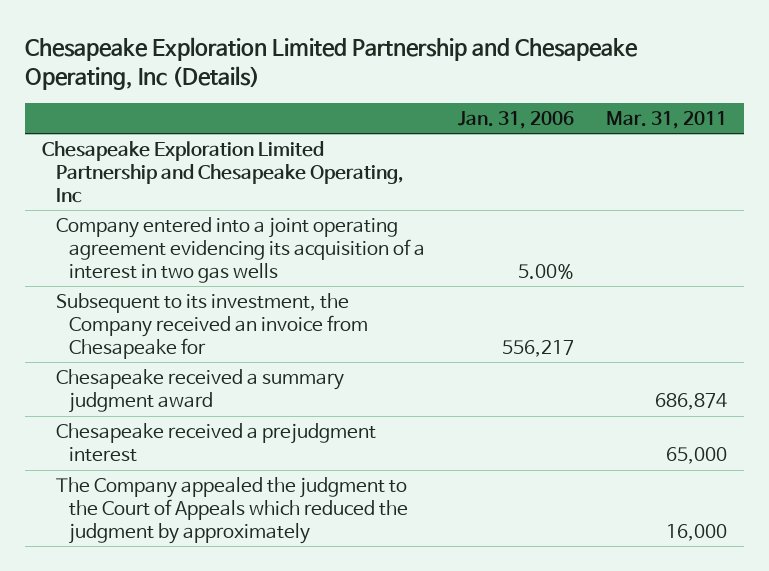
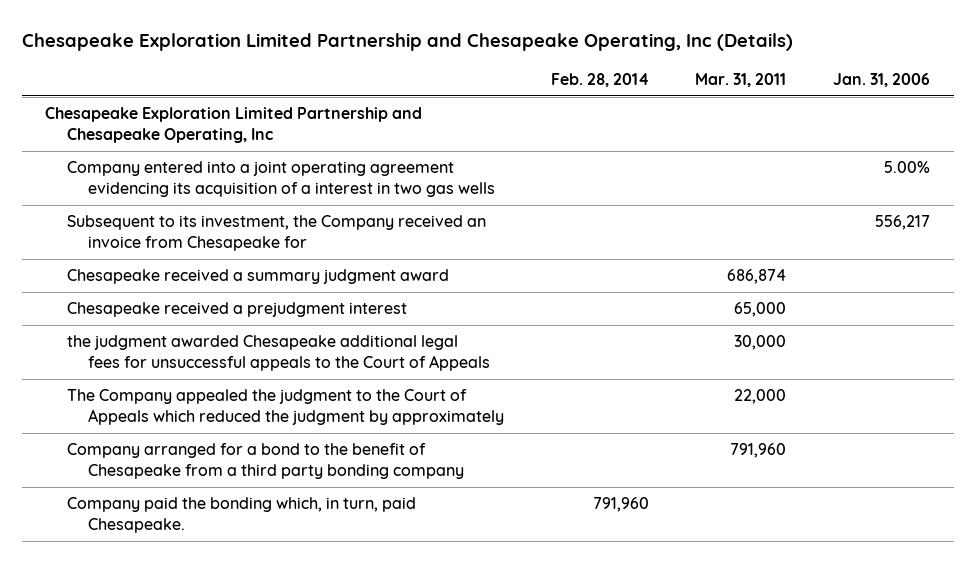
none -> [550,73,649,88] Feb. 28, 2014
none -> [66,335,490,372] the judgment awarded Chesapeake additional legal fees for unsuccessful appeals to the Court of Appeals
[666,523,728,541] 16,000 -> [734,389,787,405] 22,000
none -> [66,443,464,480] Company arranged for a bond to the benefit of Chesapeake from a third party bonding company
none -> [66,497,416,534] Company paid the bonding which, in turn, paid Chesapeake.

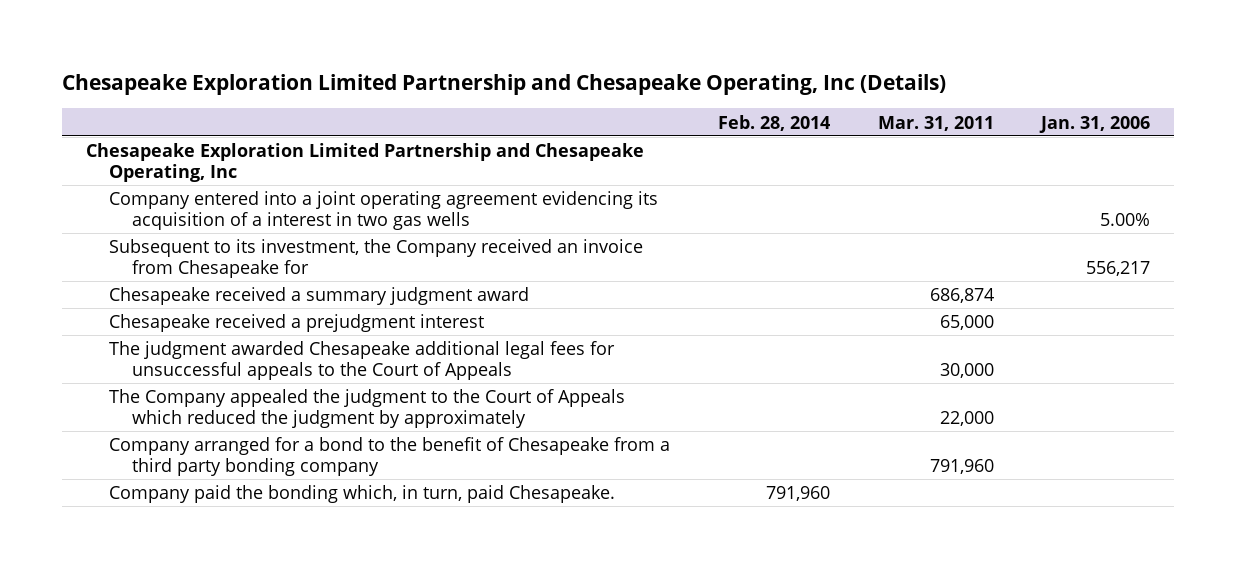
[66,335,490,372] the judgment awarded Chesapeake additional legal fees for unsuccessful appeals to the Court of Appeals -> [108,341,615,381] The judgment awarded Chesapeake additional legal fees for unsuccessful appeals to the Court of Appeals

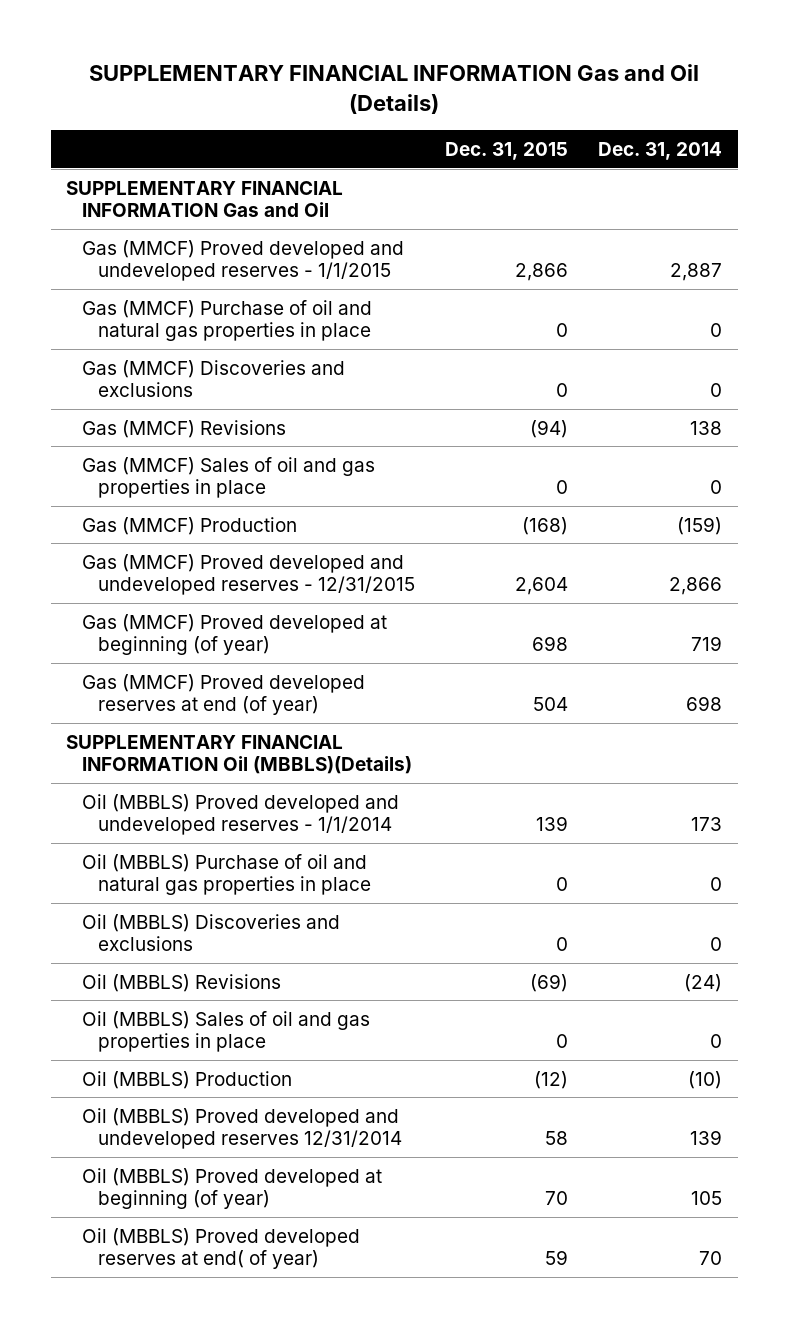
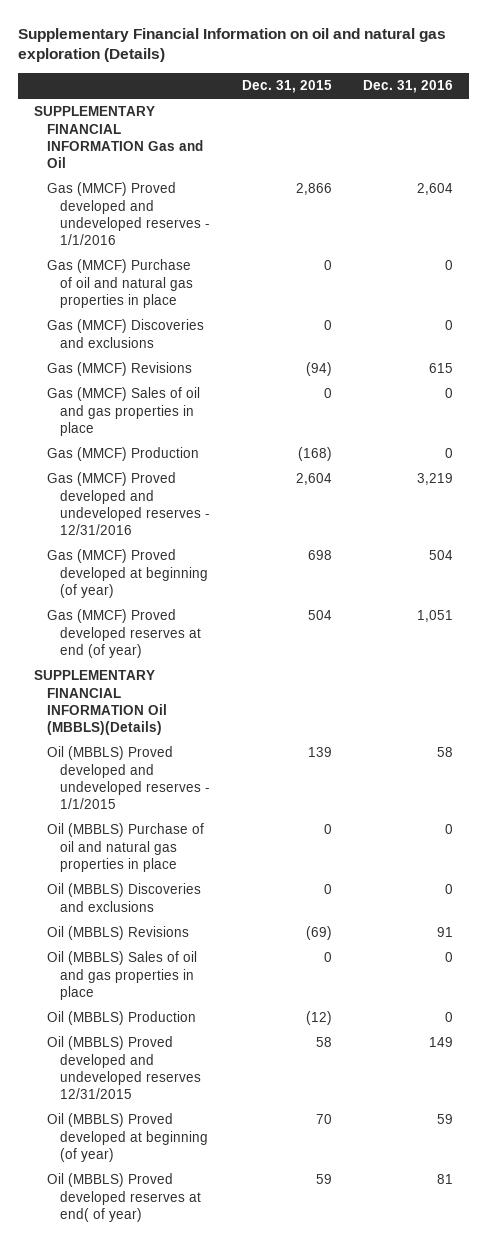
[89,64,700,114] SUPPLEMENTARY FINANCIAL INFORMATION Gas and Oil (Details) -> [17,27,446,63] Supplementary Financial Information on oil and natural gas exploration (Details)
[598,141,723,160] Dec. 31, 2014 -> none
none -> [363,80,454,94] Dec. 31, 2016
[82,239,405,282] Gas (MMCF) Proved developed and undeveloped reserves - 1/1/2015 -> [46,182,210,246] Gas (MMCF) Proved developed and undeveloped reserves - 1/1/2016
[82,553,415,596] Gas (MMCF) Proved developed and undeveloped reserves - 12/31/2015 -> [46,472,210,536] Gas (MMCF) Proved developed and undeveloped reserves - 12/31/2016
[82,793,400,836] Oil (MBBLS) Proved developed and undeveloped reserves - 1/1/2014 -> [46,746,210,810] Oil (MBBLS) Proved developed and undeveloped reserves - 1/1/2015
[82,1107,402,1150] Oil (MBBLS) Proved developed and undeveloped reserves 12/31/2014 -> [46,1036,201,1100] Oil (MBBLS) Proved developed and undeveloped reserves 12/31/2015

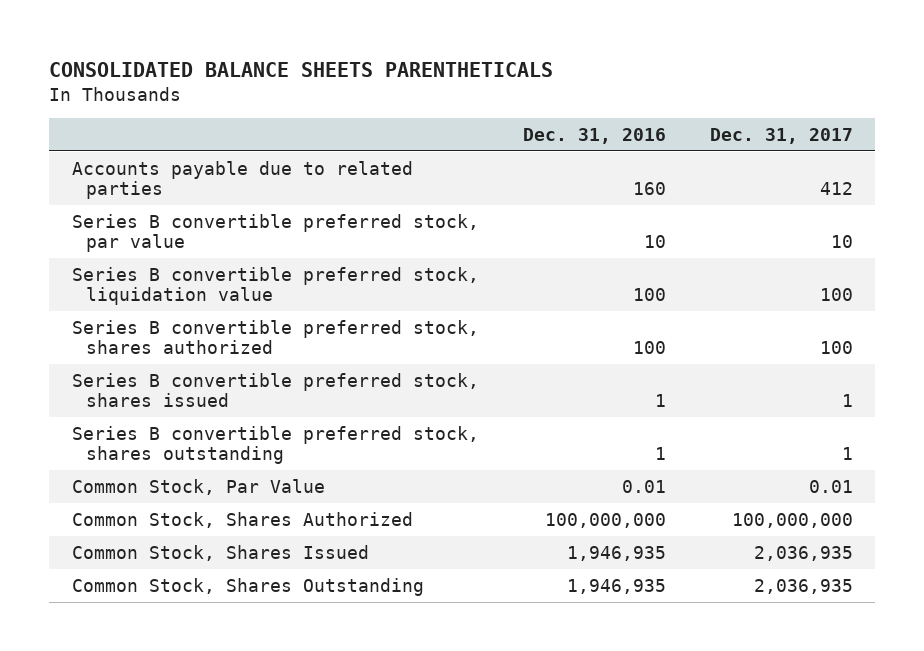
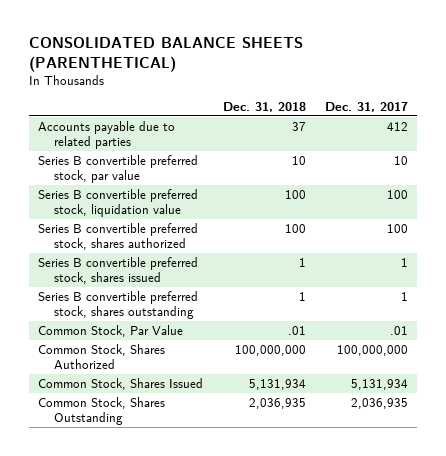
[49,61,554,77] CONSOLIDATED BALANCE SHEETS PARENTHETICALS -> [28,37,303,72] CONSOLIDATED BALANCE SHEETS (PARENTHETICAL)
[522,127,666,144] Dec. 31, 2016 -> none
none -> [222,101,306,112] Dec. 31, 2018
[808,479,853,493] 0.01 -> [389,325,408,335] .01
[753,545,853,561] 2,036,935 -> [350,378,408,390] 5,131,934

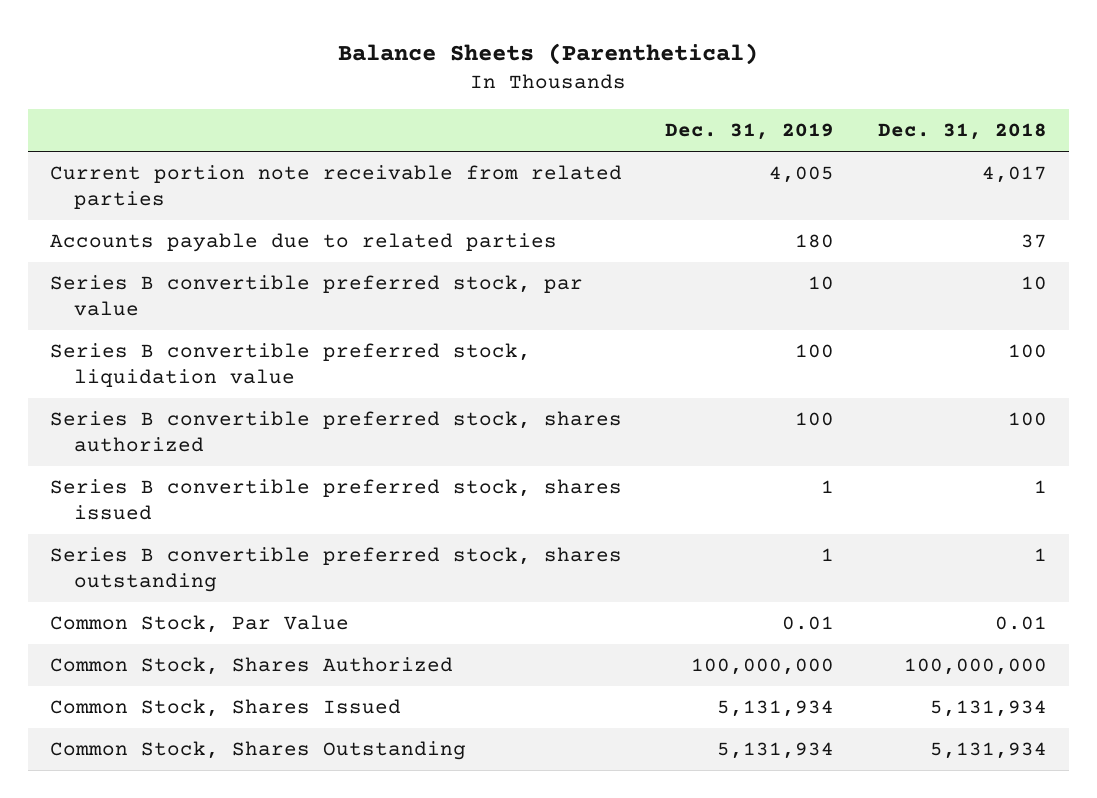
[28,37,303,72] CONSOLIDATED BALANCE SHEETS (PARENTHETICAL) -> [338,43,759,66] Balance Sheets (Parenthetical)
[324,101,408,112] Dec. 31, 2017 -> none
none -> [665,123,835,141] Dec. 31, 2019
none -> [49,165,622,210] Current portion note receivable from related parties
[287,325,306,335] .01 -> [995,616,1048,631] 0.01
[248,397,306,409] 2,036,935 -> [930,742,1048,760] 5,131,934

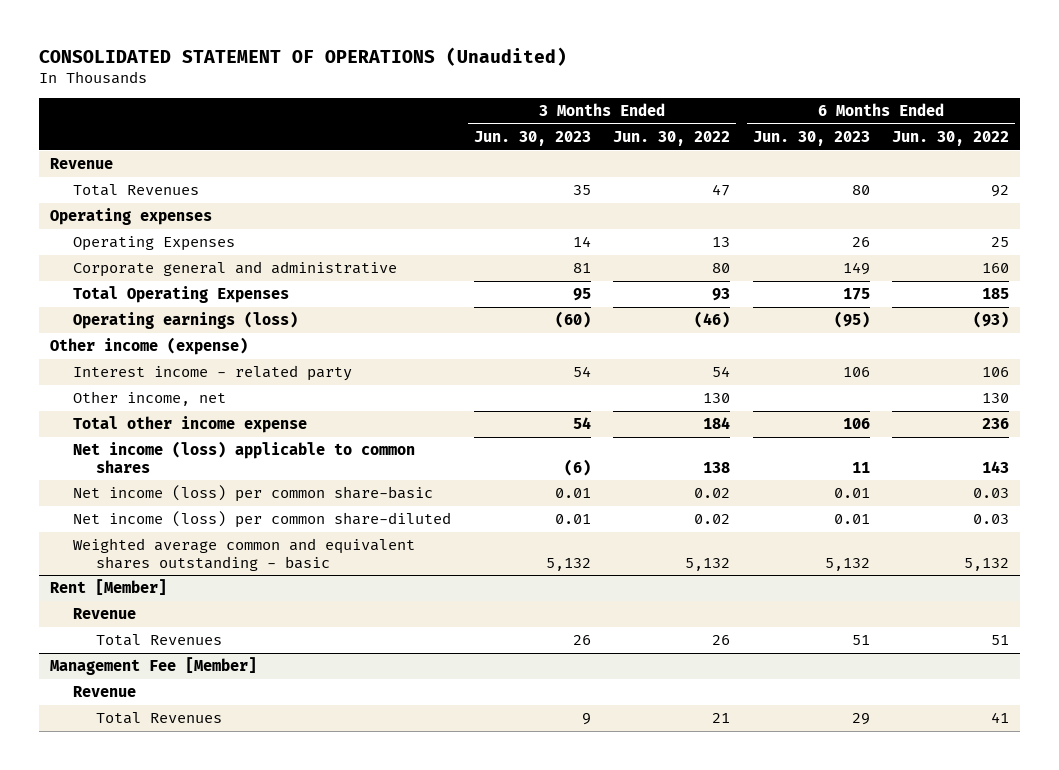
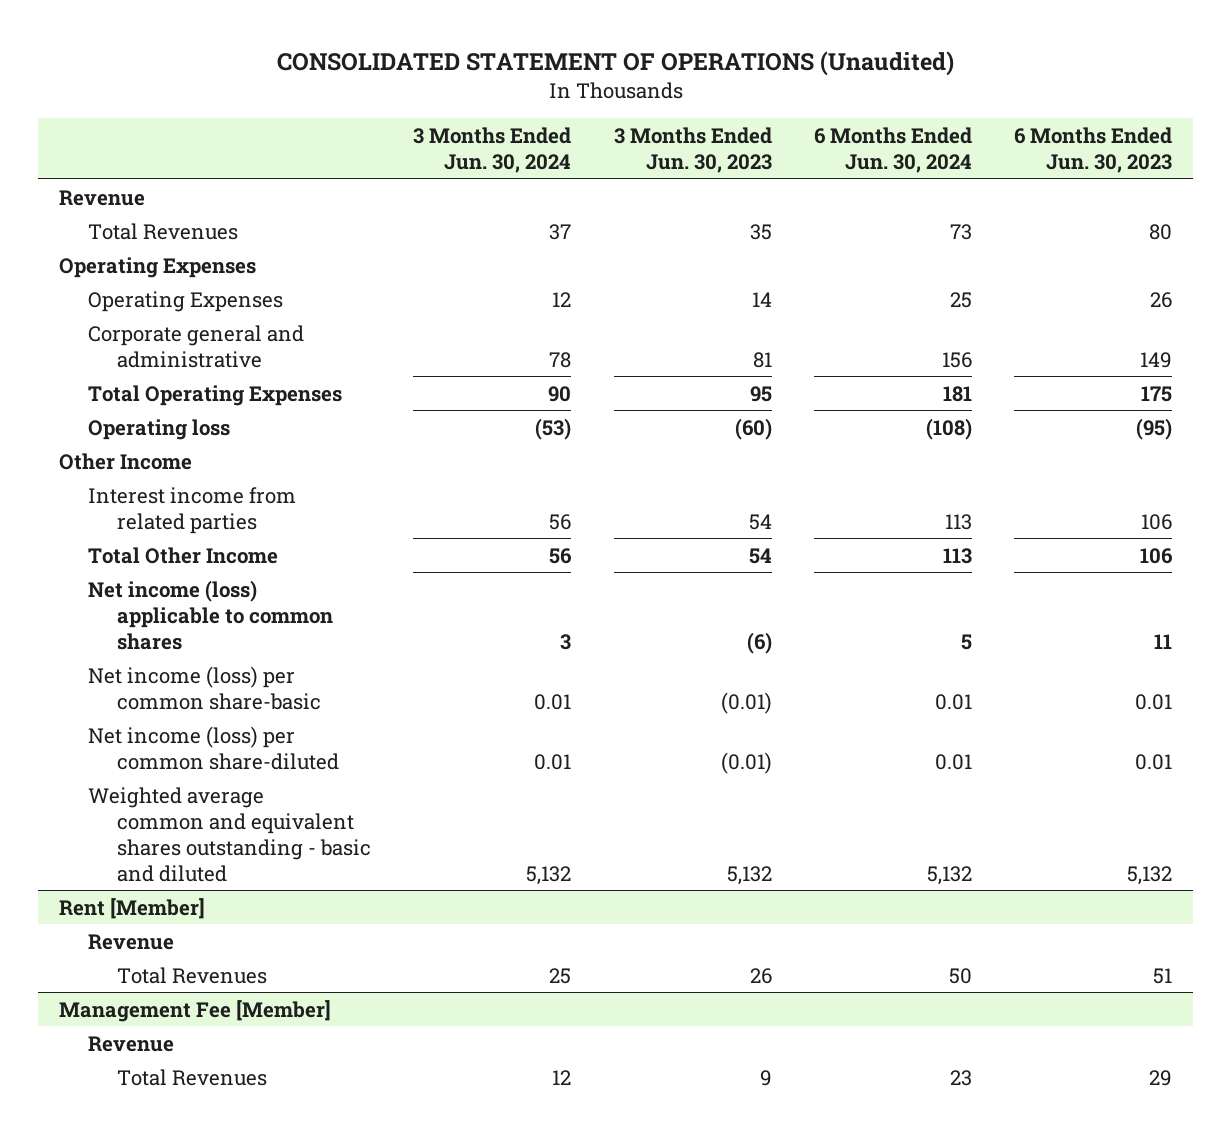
[613,130,731,146] Jun. 30, 2022 -> none
[892,130,1010,146] Jun. 30, 2022 -> none
none -> [413,127,572,174] 3 Months Ended Jun. 30, 2024
none -> [813,127,972,174] 6 Months Ended Jun. 30, 2024
[50,208,213,226] Operating expenses -> [59,256,257,278] Operating Expenses
[73,391,227,407] Other income, net -> none
[73,311,299,330] Operating earnings (loss) -> [88,418,231,440] Operating loss
[50,337,249,356] Other income (expense) -> [59,452,193,470] Other Income
[73,365,353,382] Interest income - related party -> [88,486,297,534] Interest income from related parties
[73,416,308,434] Total other income expense -> [88,546,279,564] Total Other Income
[554,488,591,499] 0.01 -> [720,691,772,714] (0.01)
[554,514,591,525] 0.01 -> [720,751,772,774] (0.01)
[73,538,416,571] Weighted average common and equivalent shares outstanding - basic -> [88,786,372,882] Weighted average common and equivalent shares outstanding - basic and diluted

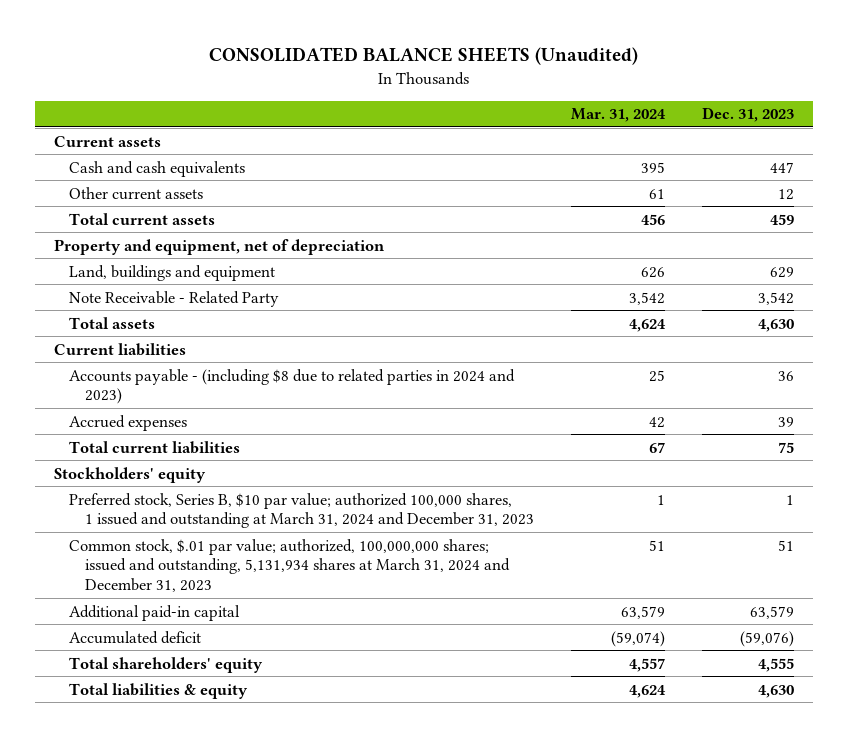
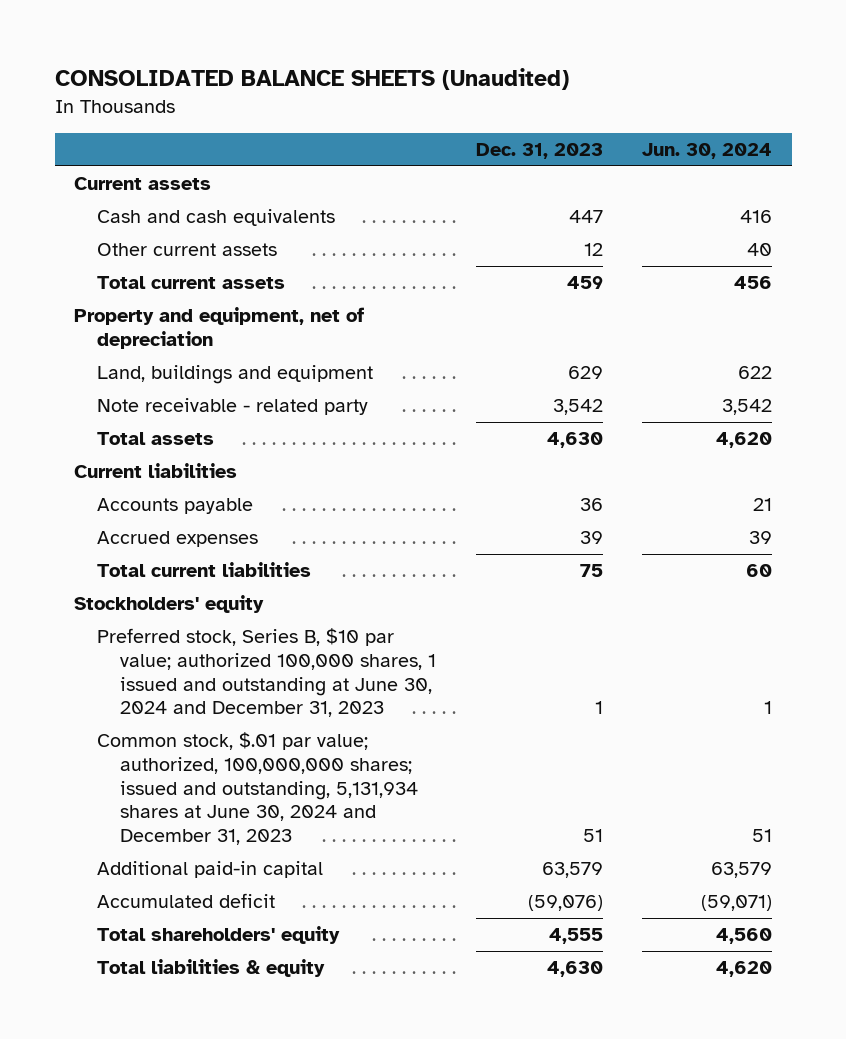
[571,108,667,123] Mar. 31, 2024 -> none
none -> [641,143,772,160] Jun. 30, 2024
[69,290,280,307] Note Receivable - Related Party -> [97,398,369,416] Note receivable - related party
[69,368,516,405] Accounts payable - (including $8 due to related parties in 2024 and 2023) -> [97,498,254,515] Accounts payable
[69,492,535,529] Preferred stock, Series B, $10 par value; authorized 100,000 shares, 1 issued and outstanding at March 31, 2024 and December 31, 2023 -> [97,628,437,718] Preferred stock, Series B, $10 par value; authorized 100,000 shares, 1 issued and outstanding at June 30, 2024 and December 31, 2023
[69,538,511,592] Common stock, $.01 par value; authorized, 100,000,000 shares; issued and outstanding, 5,131,934 shares at March 31, 2024 and December 31, 2023 -> [97,732,419,846] Common stock, $.01 par value; authorized, 100,000,000 shares; issued and outstanding, 5,131,934 shares at June 30, 2024 and December 31, 2023

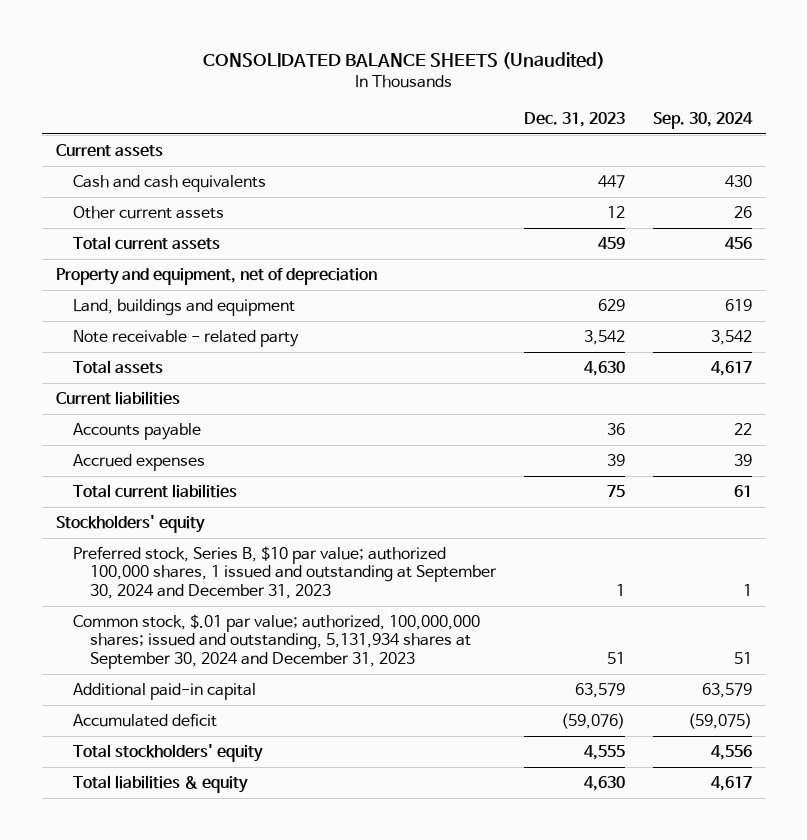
[641,143,772,160] Jun. 30, 2024 -> none
none -> [652,112,753,130] Sep. 30, 2024
[97,628,437,718] Preferred stock, Series B, $10 par value; authorized 100,000 shares, 1 issued and outstanding at June 30, 2024 and December 31, 2023 -> [72,546,497,599] Preferred stock, Series B, $10 par value; authorized 100,000 shares, 1 issued and outstanding at September 30, 2024 and December 31, 2023
[97,732,419,846] Common stock, $.01 par value; authorized, 100,000,000 shares; issued and outstanding, 5,131,934 shares at June 30, 2024 and December 31, 2023 -> [72,614,480,669] Common stock, $.01 par value; authorized, 100,000,000 shares; issued and outstanding, 5,131,934 shares at September 30, 2024 and December 31, 2023
[97,926,341,945] Total shareholders' equity -> [72,744,263,763] Total stockholders' equity

